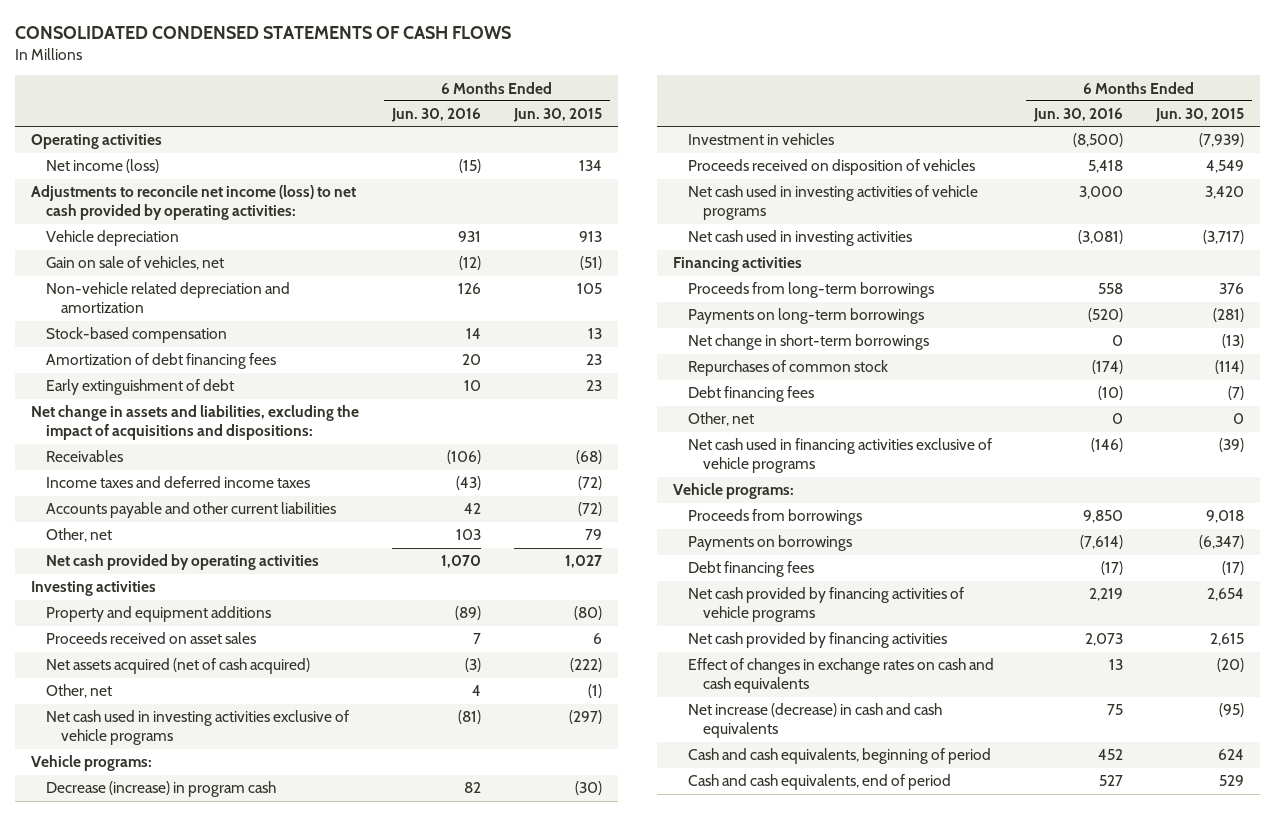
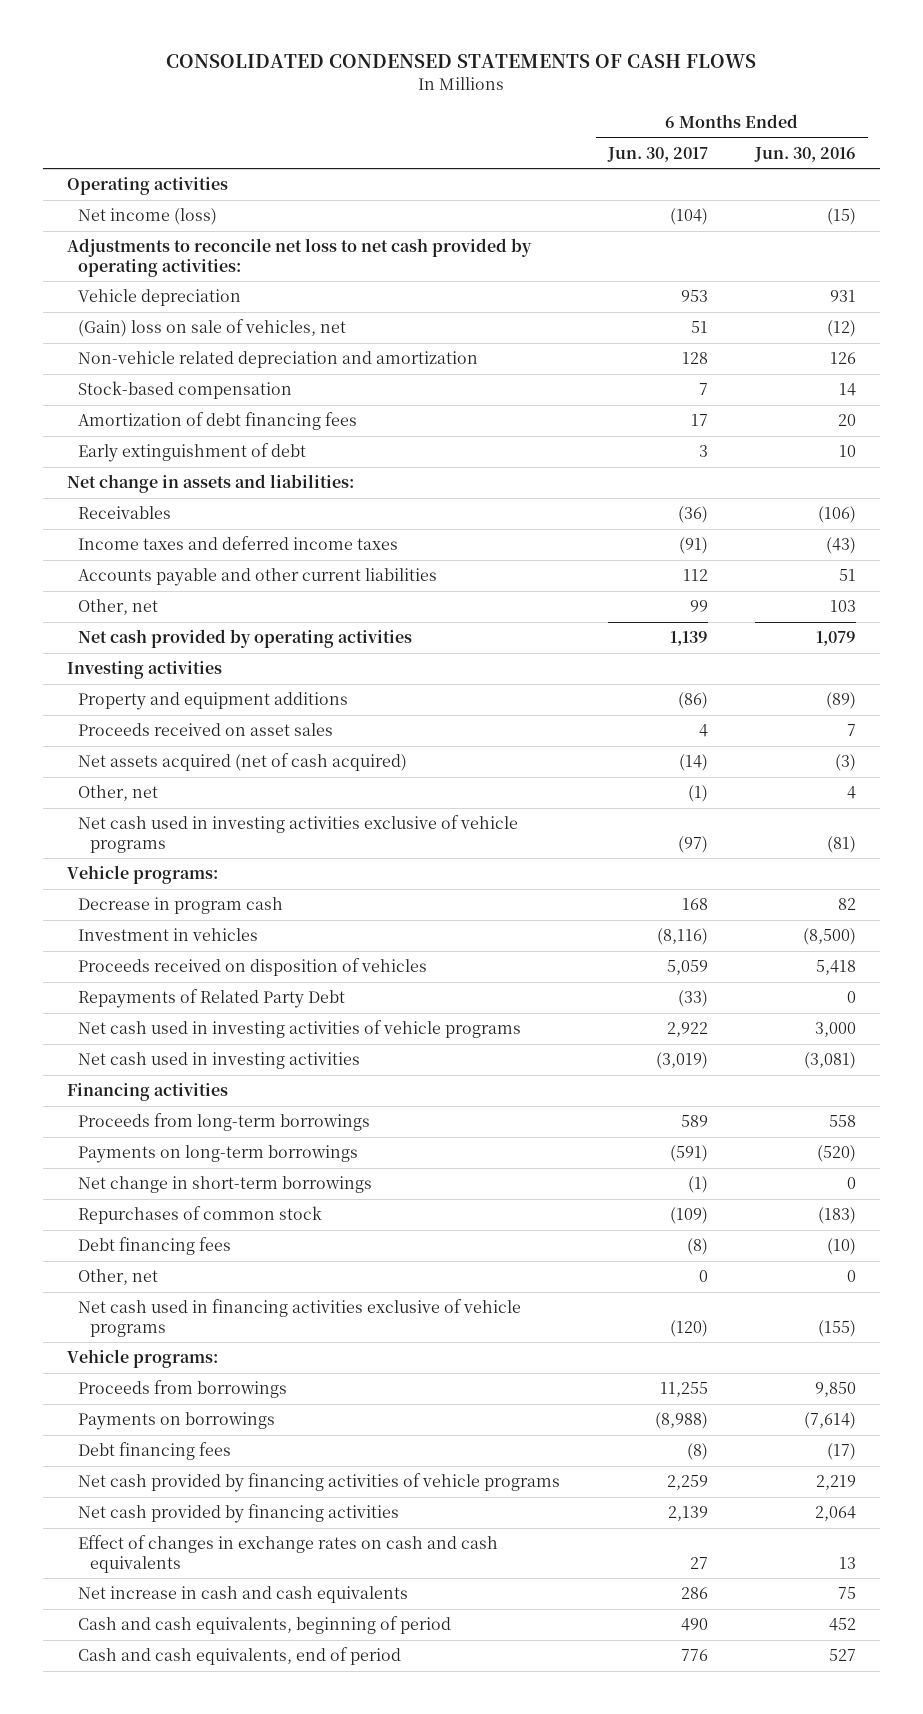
[512,108,602,123] Jun. 30, 2015 -> none
none -> [606,146,708,162] Jun. 30, 2017
[31,185,357,221] Adjustments to reconcile net income (loss) to net cash provided by operating activities: -> [66,238,532,277] Adjustments to reconcile net loss to net cash provided by operating activities:
[46,256,225,271] Gain on sale of vehicles, net -> [78,319,347,338] (Gain) loss on sale of vehicles, net
[31,405,360,441] Net change in assets and liabilities, excluding the impact of acquisitions and dispositions: -> [66,474,354,494] Net change in assets and liabilities:
[463,503,481,515] 42 -> [839,569,857,582] 51
[440,555,481,569] 1,070 -> [816,631,857,647] 1,079
[46,781,277,798] Decrease (increase) in program cash -> [78,897,284,915] Decrease in program cash
none -> [78,989,346,1009] Repayments of Related Party Debt
[1091,360,1123,375] (174) -> [818,1207,857,1225] (183)
[1090,438,1123,453] (146) -> [818,1319,857,1337] (155)
[1084,633,1123,647] 2,073 -> [815,1506,857,1522] 2,064
[688,703,943,739] Net increase (decrease) in cash and cash equivalents -> [78,1586,409,1604] Net increase in cash and cash equivalents

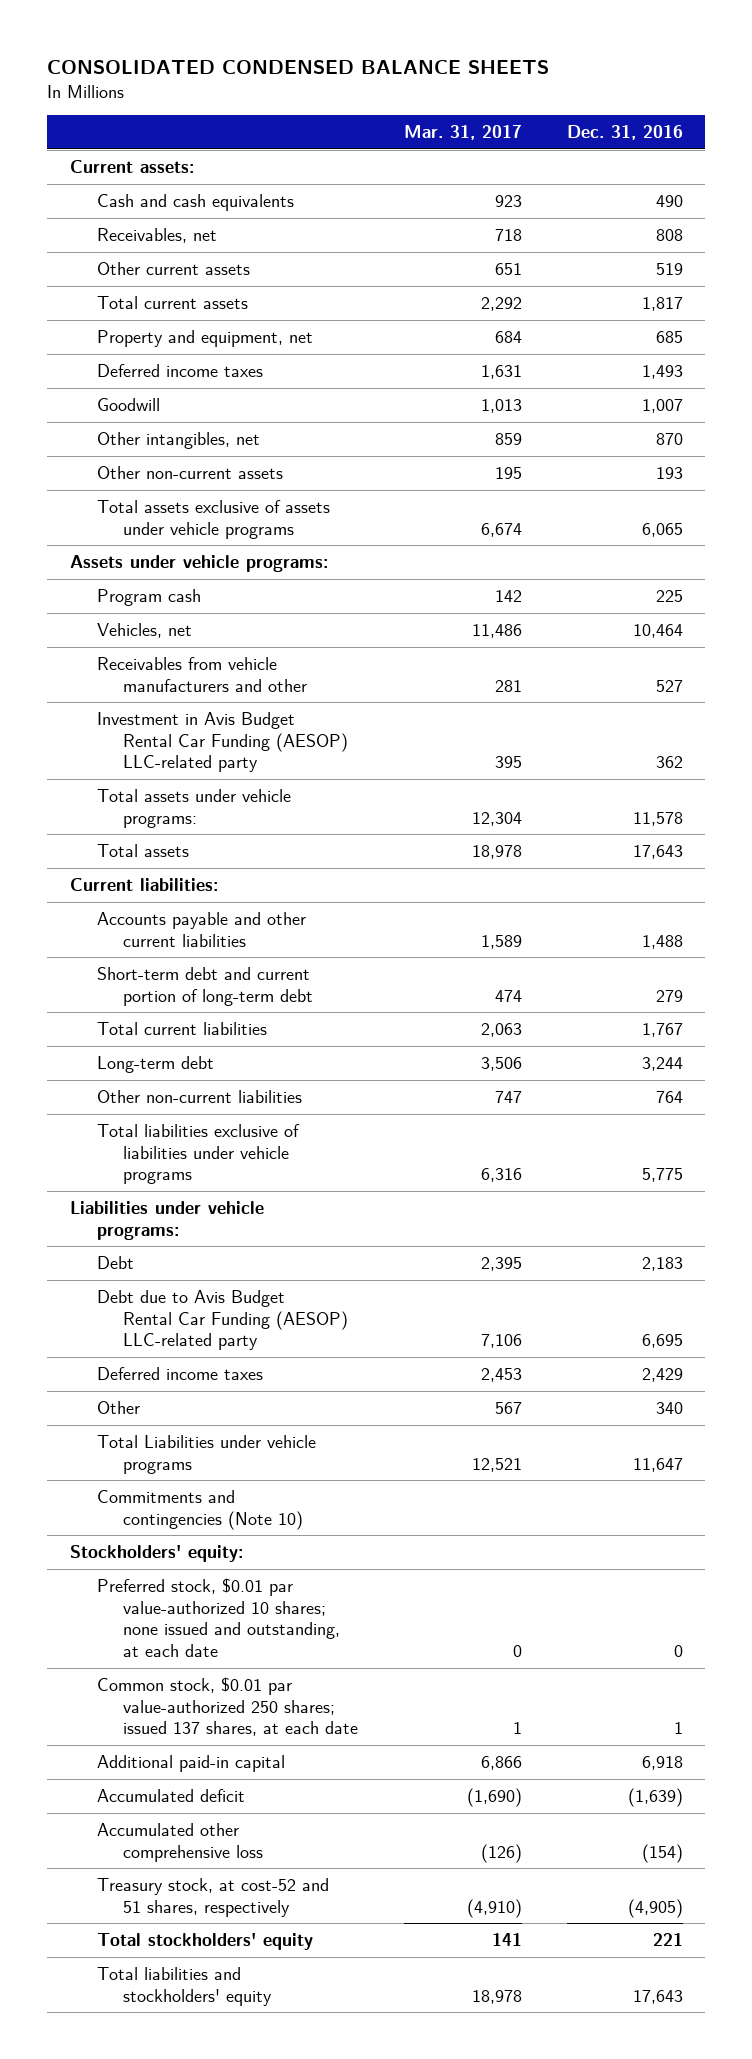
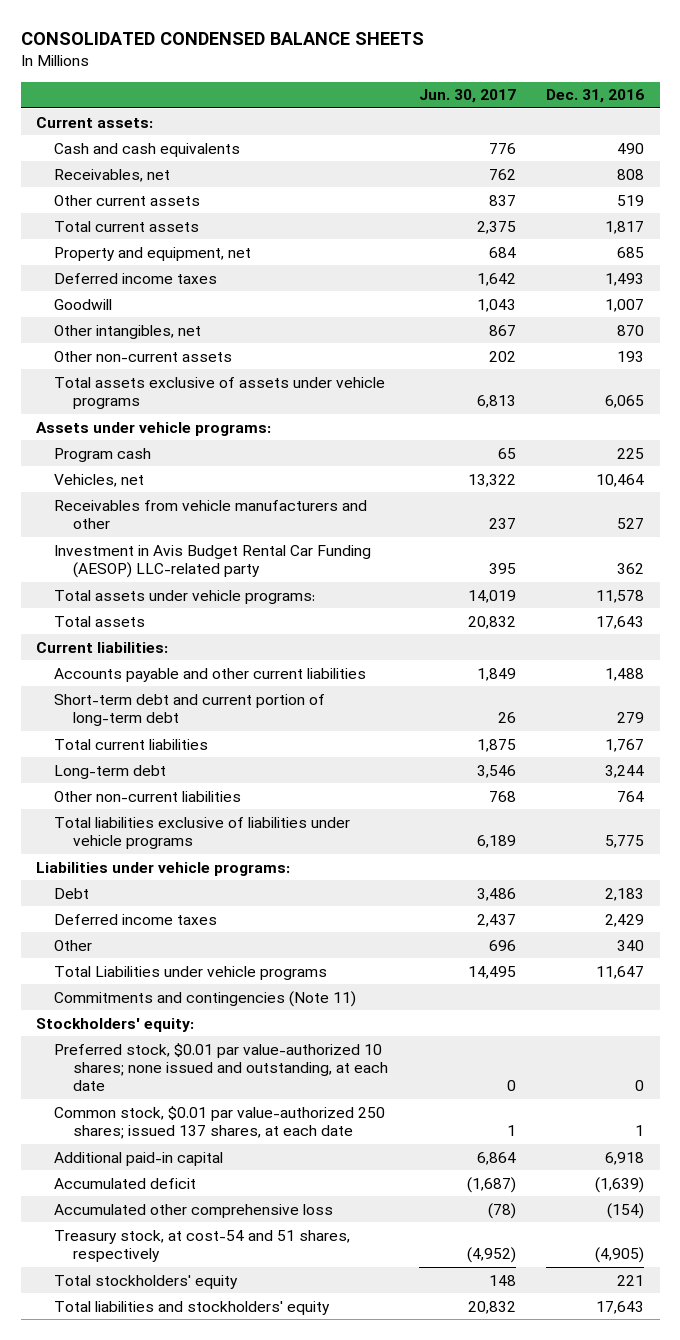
[403,124,522,140] Mar. 31, 2017 -> none
none -> [418,89,516,104] Jun. 30, 2017
[96,1289,349,1351] Debt due to Avis Budget Rental Car Funding (AESOP) LLC-related party -> none
[96,1489,304,1530] Commitments and contingencies (Note 10) -> [54,990,357,1007] Commitments and contingencies (Note 11)
[96,1877,329,1917] Treasury stock, at cost-52 and 51 shares, respectively -> [54,1229,351,1263] Treasury stock, at cost-54 and 51 shares, respectively

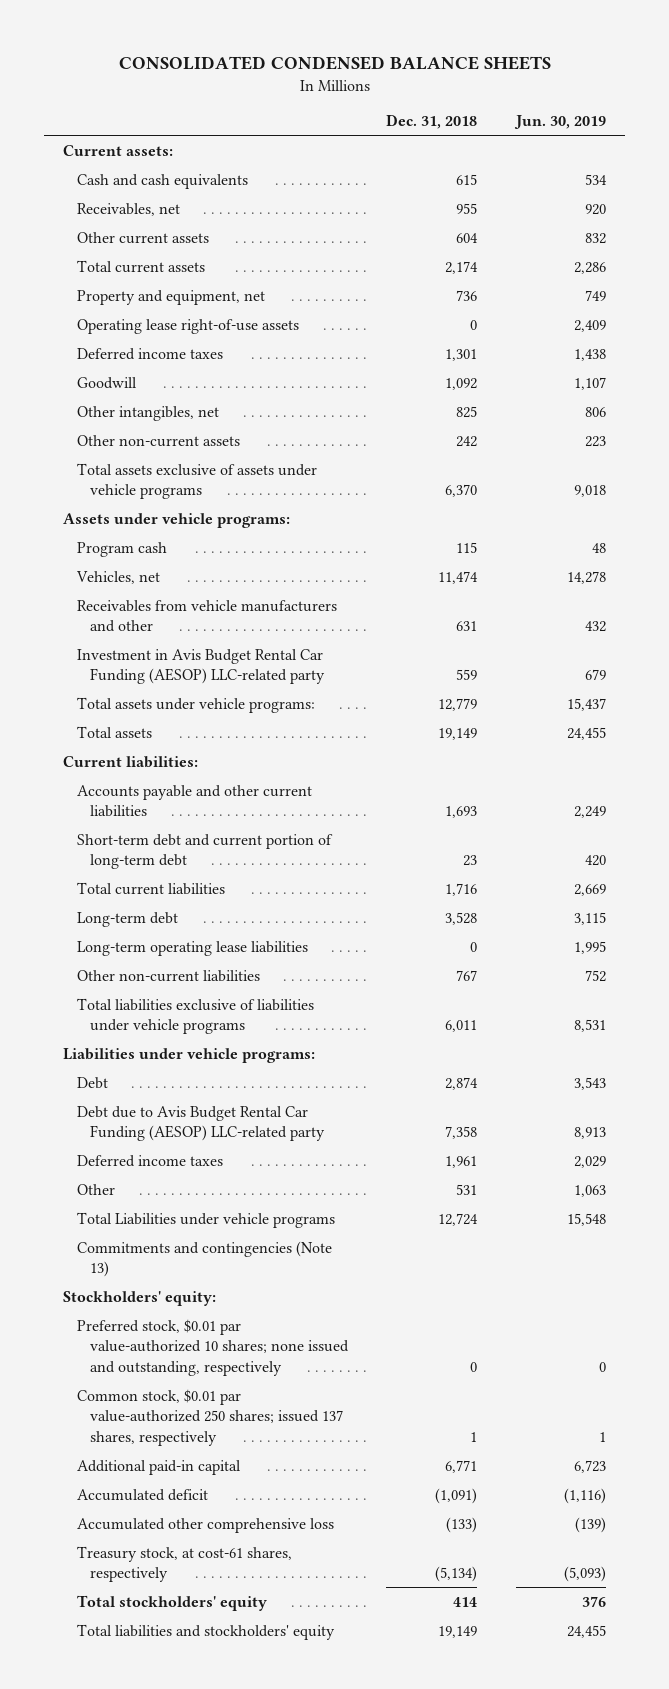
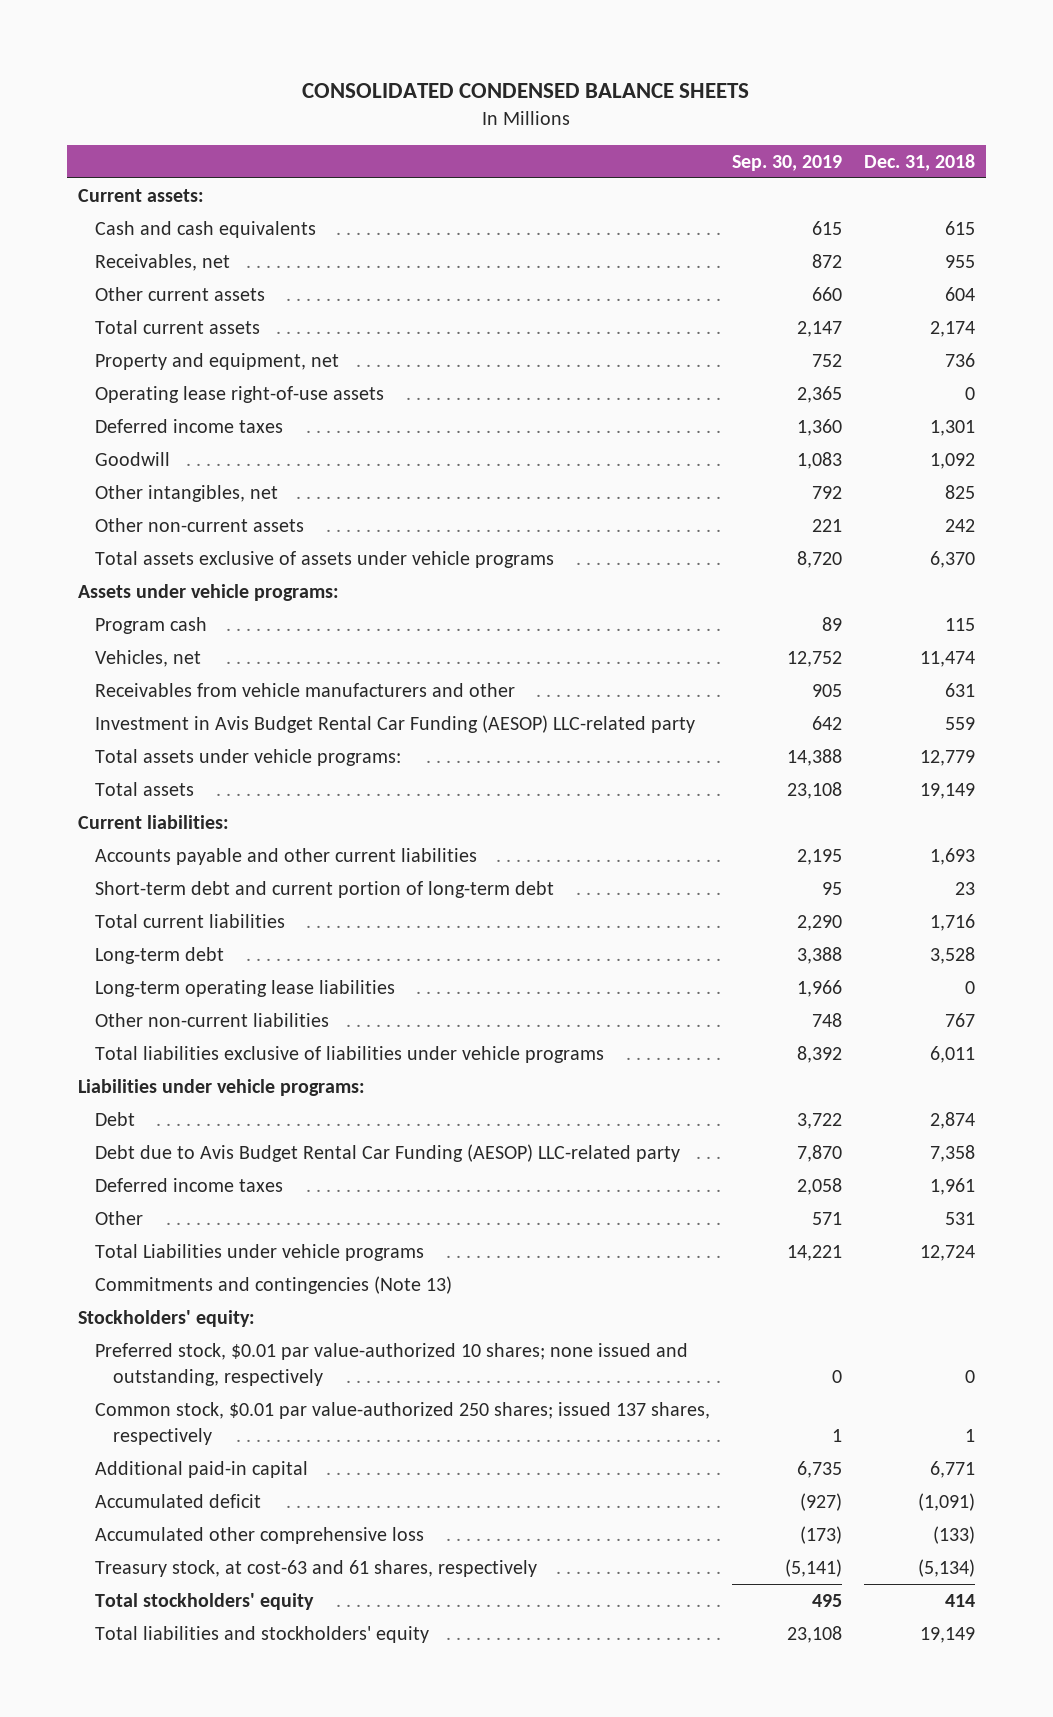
[513,115,606,130] Jun. 30, 2019 -> none
none -> [732,154,843,171] Sep. 30, 2019
[76,1545,292,1583] Treasury stock, at cost-61 shares, respectively -> [95,1559,538,1577] Treasury stock, at cost-63 and 61 shares, respectively

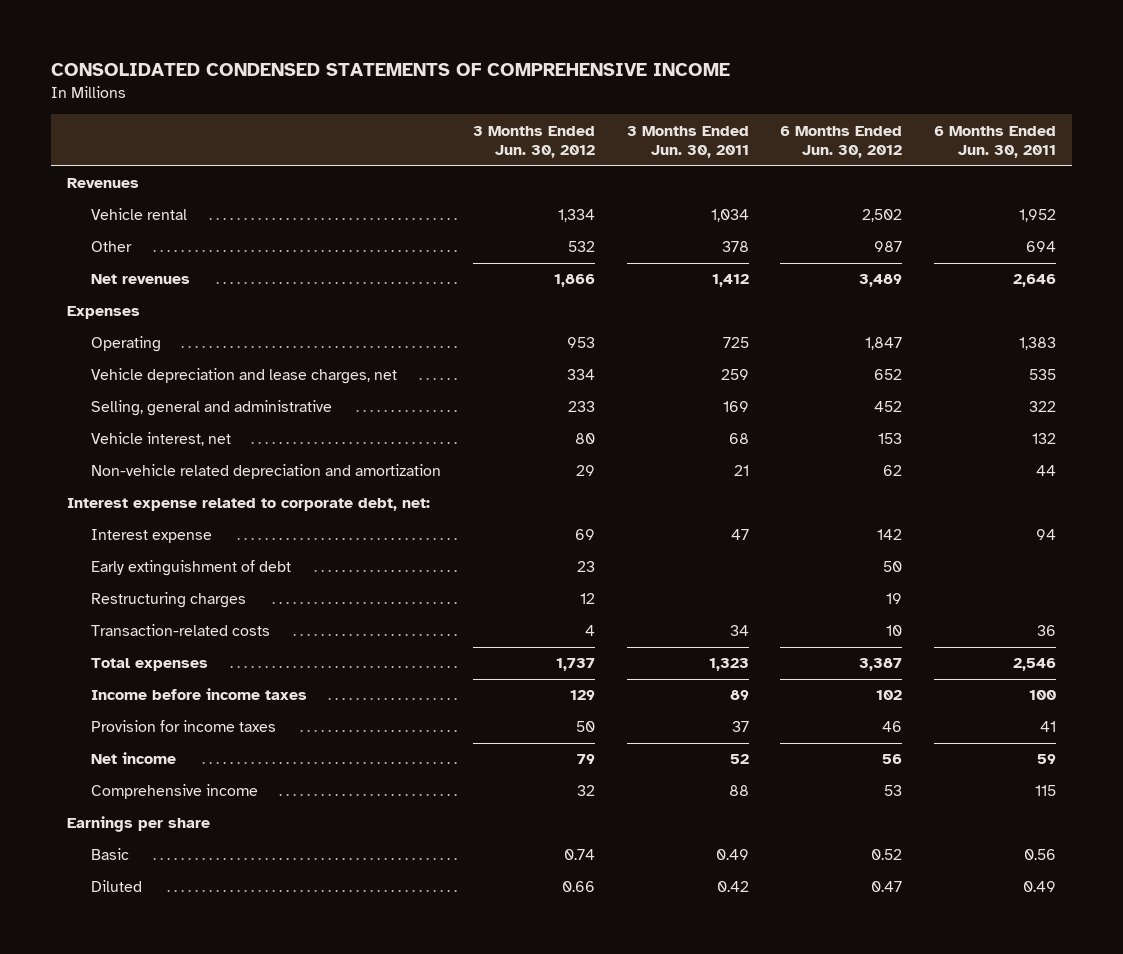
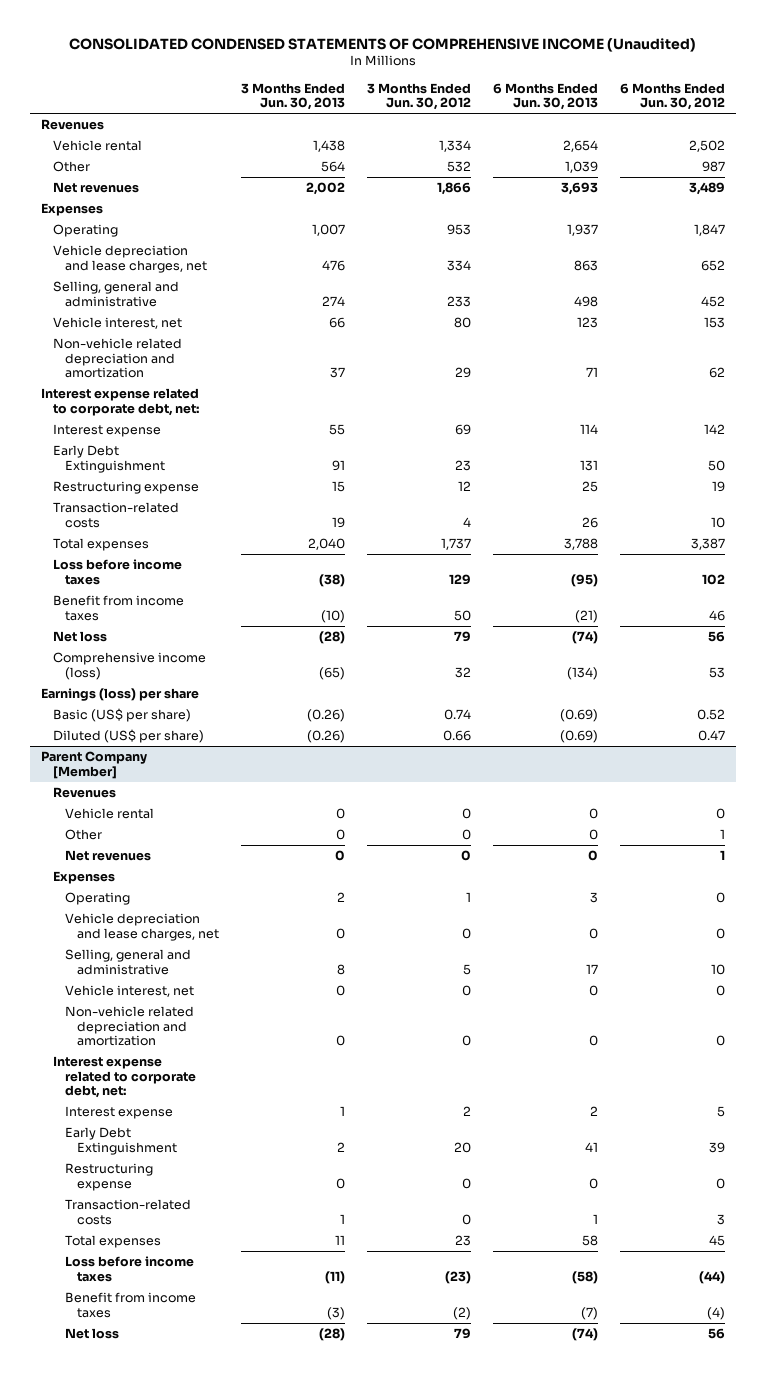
[51,63,731,77] CONSOLIDATED CONDENSED STATEMENTS OF COMPREHENSIVE INCOME -> [68,37,696,52] CONSOLIDATED CONDENSED STATEMENTS OF COMPREHENSIVE INCOME (Unaudited)
[626,125,749,159] 3 Months Ended Jun. 30, 2011 -> none
[934,125,1057,159] 6 Months Ended Jun. 30, 2011 -> none
none -> [241,82,346,111] 3 Months Ended Jun. 30, 2013
none -> [493,82,599,111] 6 Months Ended Jun. 30, 2013
[91,560,292,577] Early extinguishment of debt -> [52,445,165,473] Early Debt Extinguishment
[91,592,247,609] Restructuring charges -> [52,481,199,495] Restructuring expense
[91,688,308,701] Income before income taxes -> [52,559,182,585] Loss before income taxes
[91,720,277,733] Provision for income taxes -> [52,595,184,621] Benefit from income taxes
[91,752,177,765] Net income -> [52,631,107,643] Net loss
[91,784,259,800] Comprehensive income -> [52,652,206,680] Comprehensive income (loss)
[67,816,211,833] Earnings per share -> [40,688,199,702] Earnings (loss) per share
[91,848,130,861] Basic -> [52,708,191,723] Basic (US$ per share)
[91,880,143,893] Diluted -> [52,729,204,744] Diluted (US$ per share)
none -> [40,751,147,779] Parent Company [Member]
none -> [52,787,116,799] Revenues
none -> [64,808,154,820] Vehicle rental
none -> [64,829,102,841] Other
none -> [64,850,151,862] Net revenues
none -> [52,871,115,885] Expenses
none -> [64,892,130,906] Operating
none -> [64,913,220,941] Vehicle depreciation and lease charges, net
none -> [64,949,191,975] Selling, general and administrative
none -> [64,985,194,998] Vehicle interest, net
none -> [64,1006,194,1047] Non-vehicle related depreciation and amortization
none -> [52,1056,196,1099] Interest expense related to corporate debt, net:
none -> [64,1106,173,1120] Interest expense
none -> [64,1127,178,1155] Early Debt Extinguishment
none -> [64,1163,153,1191] Restructuring expense
none -> [64,1199,191,1225] Transaction-related costs
none -> [64,1235,161,1249] Total expenses
none -> [64,1256,194,1282] Loss before income taxes
none -> [64,1292,196,1318] Benefit from income taxes
none -> [64,1328,119,1340] Net loss

